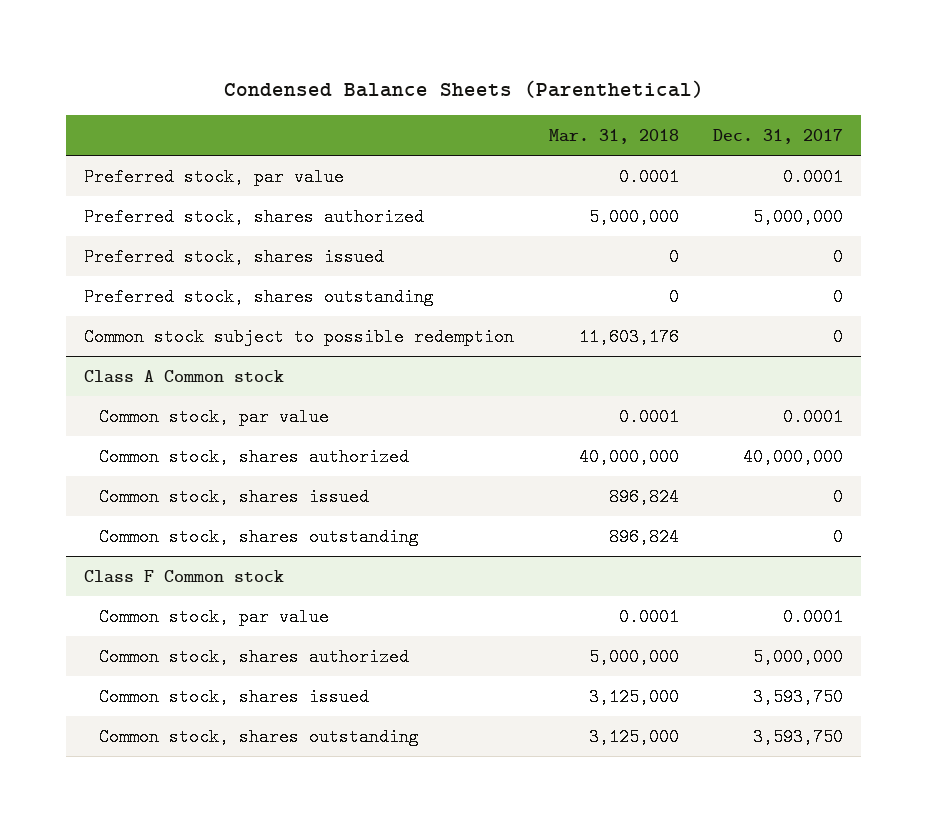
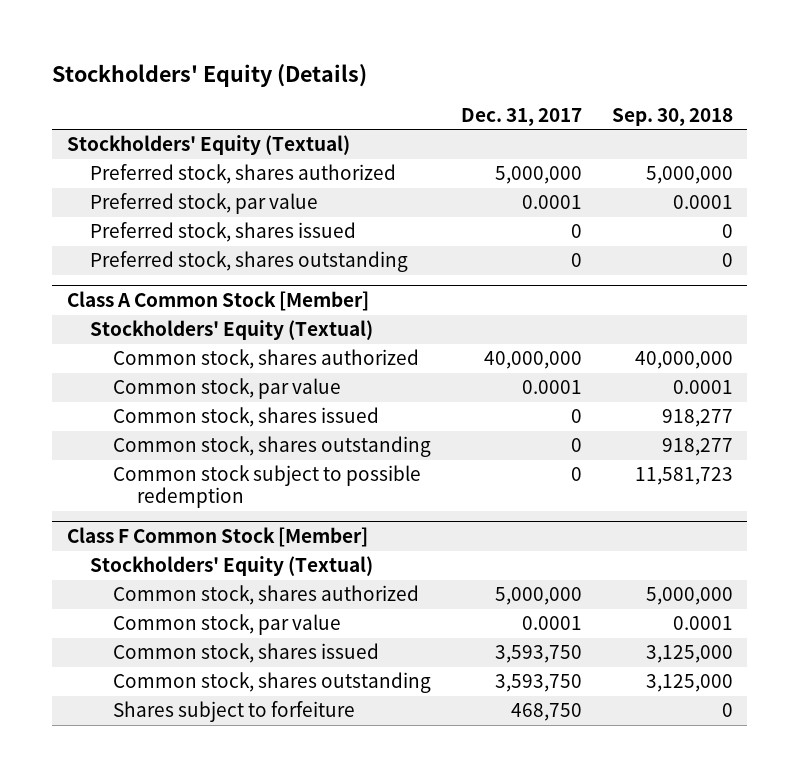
[223,80,704,99] Condensed Balance Sheets (Parenthetical) -> [52,63,368,87] Stockholders' Equity (Details)
[548,129,679,145] Mar. 31, 2018 -> none
none -> [611,107,733,126] Sep. 30, 2018
none -> [67,135,351,156] Stockholders' Equity (Textual)
[83,167,344,186] Preferred stock, par value -> [90,193,319,215] Preferred stock, par value
[83,327,514,346] Common stock subject to possible redemption -> none
[98,407,329,426] Common stock, par value -> none
[83,369,284,383] Class A Common stock -> [67,291,370,312] Class A Common Stock [Member]
none -> [90,320,374,341] Stockholders' Equity (Textual)
none -> [113,378,342,400] Common stock, par value
[98,607,329,626] Common stock, par value -> none
none -> [113,465,422,509] Common stock subject to possible redemption
[83,569,284,583] Class F Common stock -> [67,527,369,548] Class F Common Stock [Member]
none -> [90,556,374,577] Stockholders' Equity (Textual)
none -> [113,614,342,636] Common stock, par value
none -> [113,701,356,723] Shares subject to forfeiture

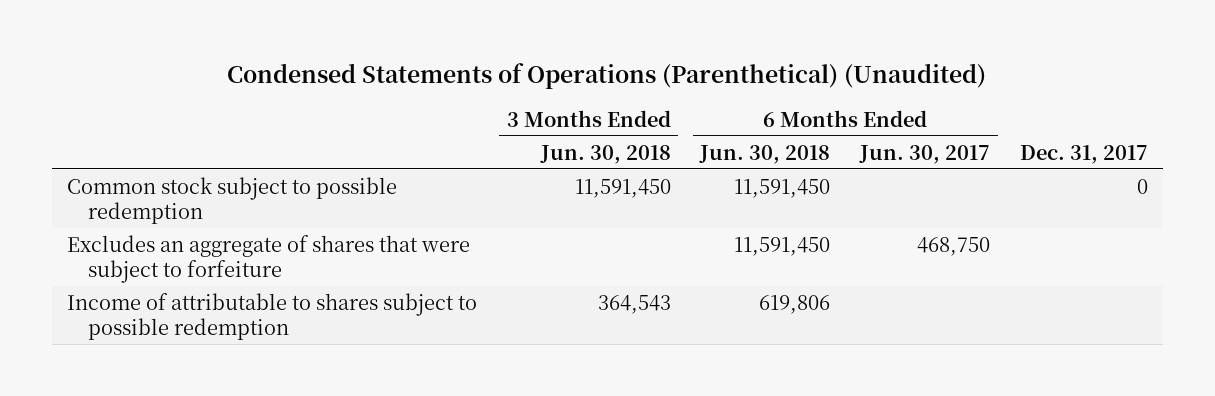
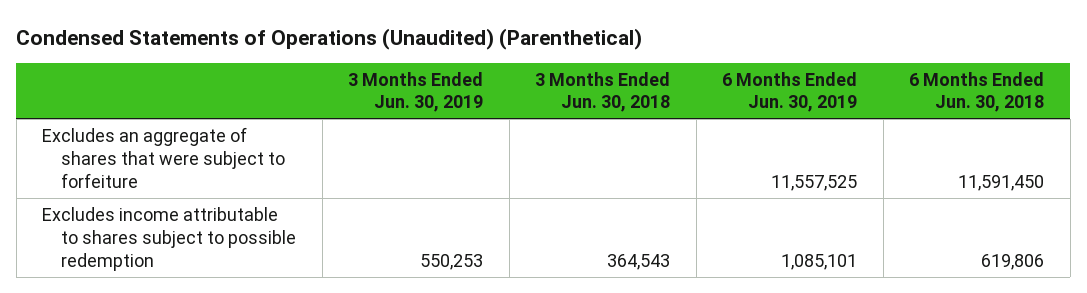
[227,62,987,89] Condensed Statements of Operations (Parenthetical) (Unaudited) -> [16,27,643,50] Condensed Statements of Operations (Unaudited) (Parenthetical)
[859,144,991,164] Jun. 30, 2017 -> none
[1019,144,1148,164] Dec. 31, 2017 -> none
none -> [348,71,484,113] 3 Months Ended Jun. 30, 2019
none -> [722,71,858,113] 6 Months Ended Jun. 30, 2019
[66,176,397,225] Common stock subject to possible redemption -> none
[66,292,477,341] Income of attributable to shares subject to possible redemption -> [42,206,297,271] Excludes income attributable to shares subject to possible redemption

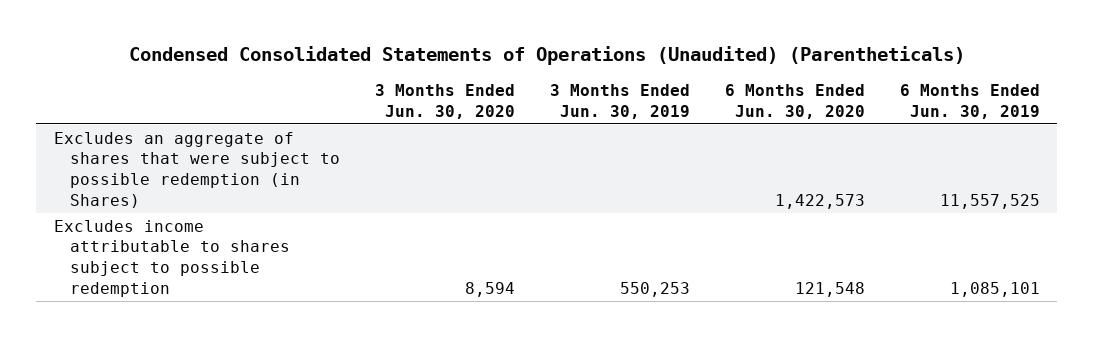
[16,27,643,50] Condensed Statements of Operations (Unaudited) (Parenthetical) -> [128,46,965,66] Condensed Consolidated Statements of Operations (Unaudited) (Parentheticals)
[535,71,671,113] 3 Months Ended Jun. 30, 2018 -> none
[909,71,1045,113] 6 Months Ended Jun. 30, 2018 -> none
none -> [375,84,516,119] 3 Months Ended Jun. 30, 2020
none -> [724,84,865,119] 6 Months Ended Jun. 30, 2020
[42,126,286,188] Excludes an aggregate of shares that were subject to forfeiture -> [53,131,341,209] Excludes an aggregate of shares that were subject to possible redemption (in Shares)

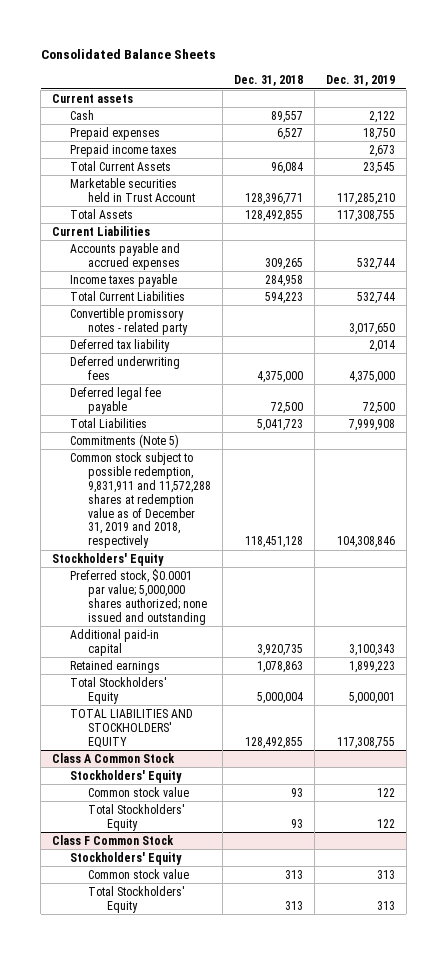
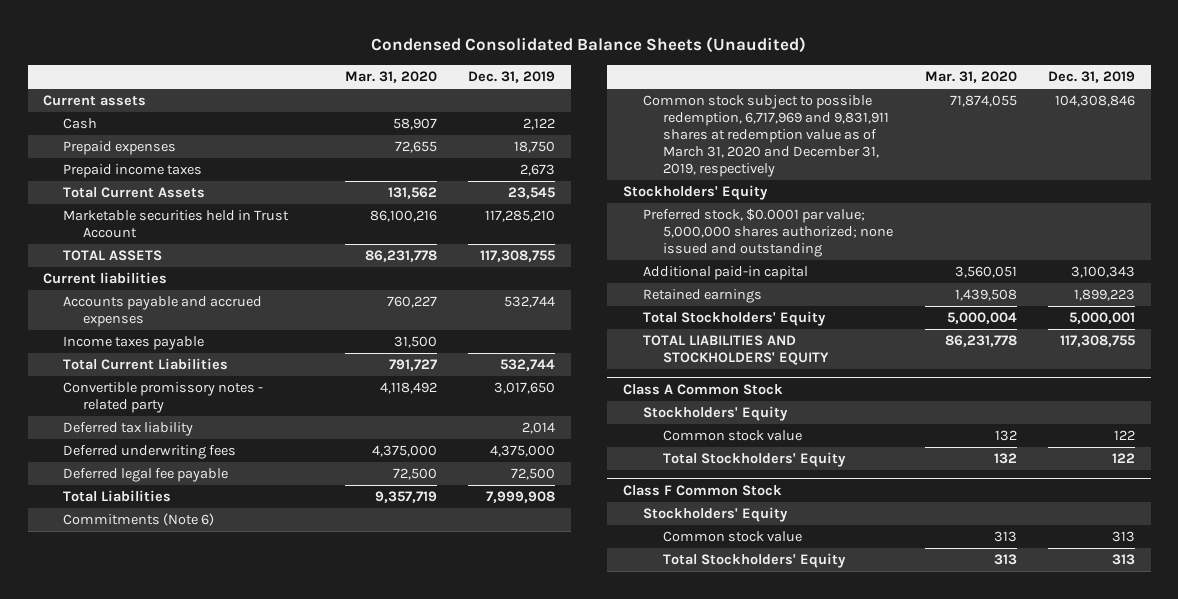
[40,49,216,60] Consolidated Balance Sheets -> [371,37,807,54] Condensed Consolidated Balance Sheets (Unaudited)
[234,75,304,87] Dec. 31, 2018 -> none
none -> [344,71,437,84] Mar. 31, 2020
[70,208,134,219] Total Assets -> [63,250,163,262] TOTAL ASSETS
[52,225,151,236] Current Liabilities -> [43,272,168,285] Current liabilities
[70,433,180,448] Commitments (Note 5) -> [63,513,215,527] Commitments (Note 6)
[70,451,212,549] Common stock subject to possible redemption, 9,831,911 and 11,572,288 shares at redemption value as of December 31, 2019 and 2018, respectively -> [643,95,890,177] Common stock subject to possible redemption, 6,717,969 and 9,831,911 shares at redemption value as of March 31, 2020 and December 31, 2019, respectively

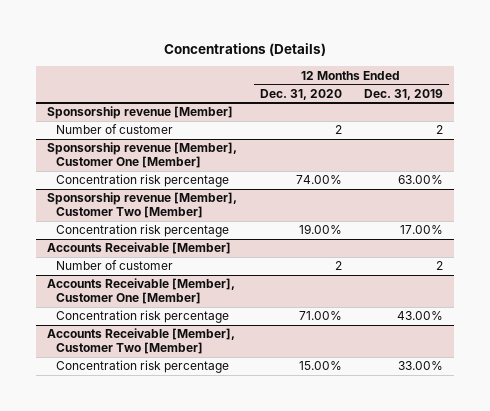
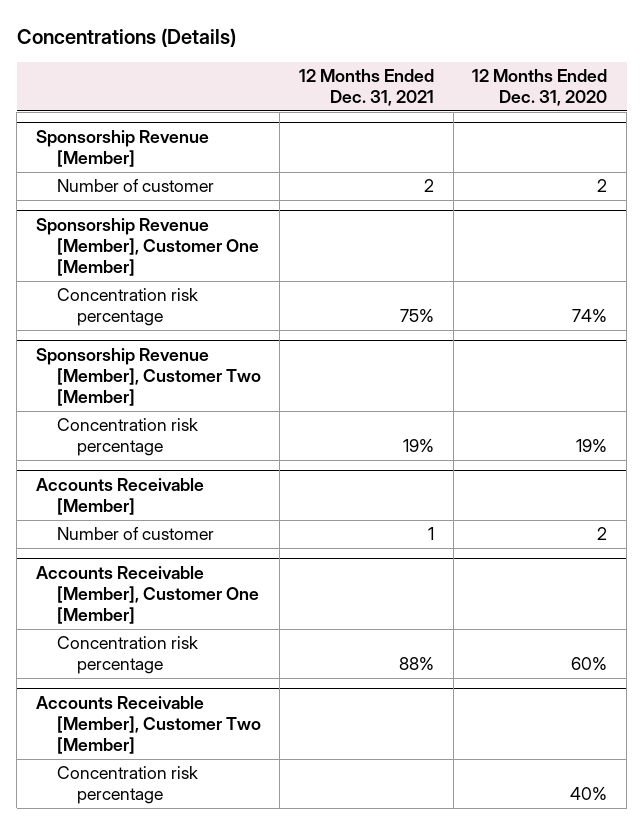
[364,88,444,100] Dec. 31, 2019 -> none
none -> [299,69,435,107] 12 Months Ended Dec. 31, 2021
[47,106,234,120] Sponsorship revenue [Member] -> [36,129,210,167] Sponsorship Revenue [Member]
[47,142,238,169] Sponsorship revenue [Member], Customer One [Member] -> [36,217,259,276] Sponsorship Revenue [Member], Customer One [Member]
[295,175,342,185] 74.00% -> [572,309,608,323] 74%
[47,192,238,219] Sponsorship revenue [Member], Customer Two [Member] -> [36,347,261,406] Sponsorship Revenue [Member], Customer Two [Member]
[298,224,342,235] 19.00% -> [576,439,608,453] 19%
[298,311,342,321] 71.00% -> [571,657,608,671] 60%
[298,361,342,371] 15.00% -> [570,787,608,801] 40%

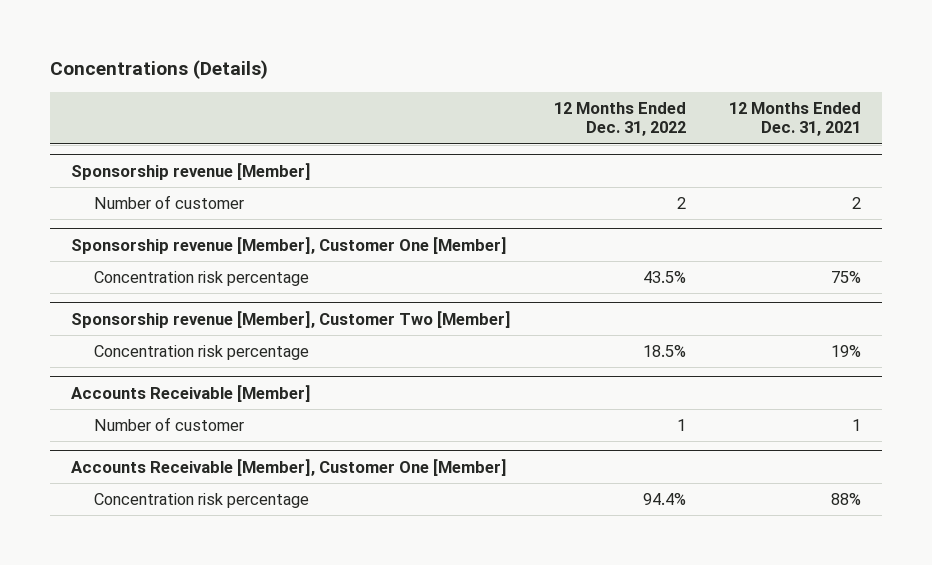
[472,69,608,107] 12 Months Ended Dec. 31, 2020 -> none
none -> [553,101,686,137] 12 Months Ended Dec. 31, 2022
[36,129,210,167] Sponsorship Revenue [Member] -> [71,162,312,180] Sponsorship revenue [Member]
[36,217,259,276] Sponsorship Revenue [Member], Customer One [Member] -> [71,236,508,254] Sponsorship revenue [Member], Customer One [Member]
[36,347,261,406] Sponsorship Revenue [Member], Customer Two [Member] -> [71,310,512,328] Sponsorship revenue [Member], Customer Two [Member]
[36,695,261,754] Accounts Receivable [Member], Customer Two [Member] -> none
[56,766,198,805] Concentration risk percentage -> none

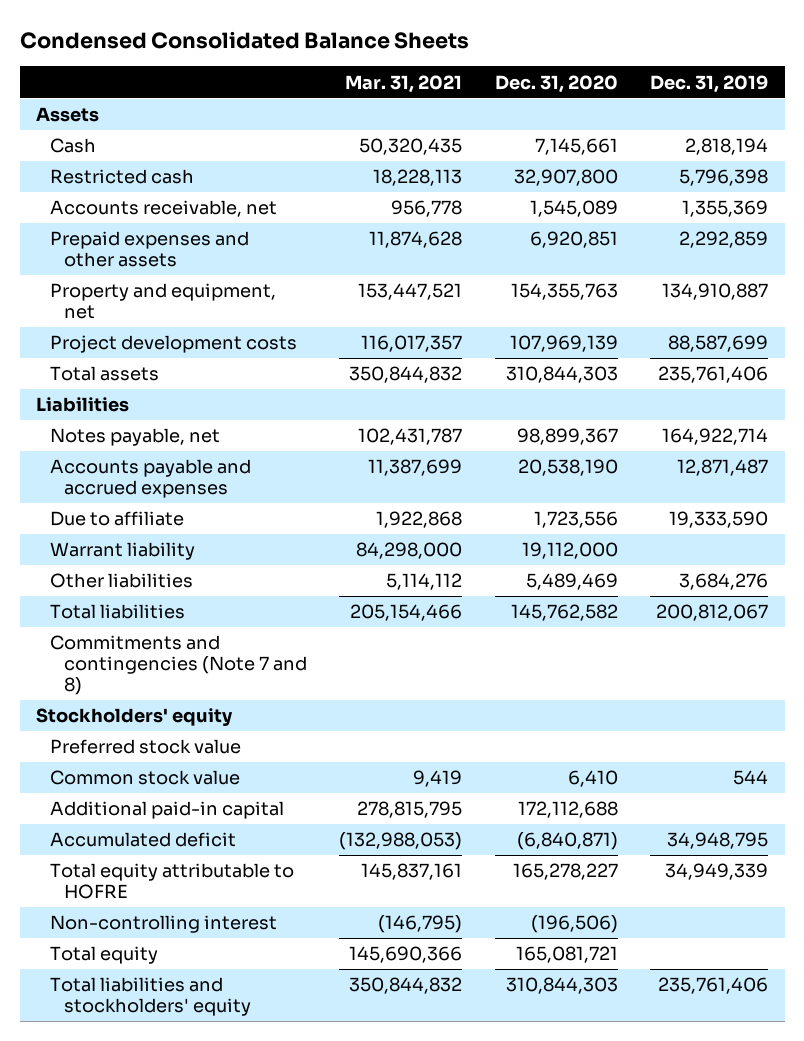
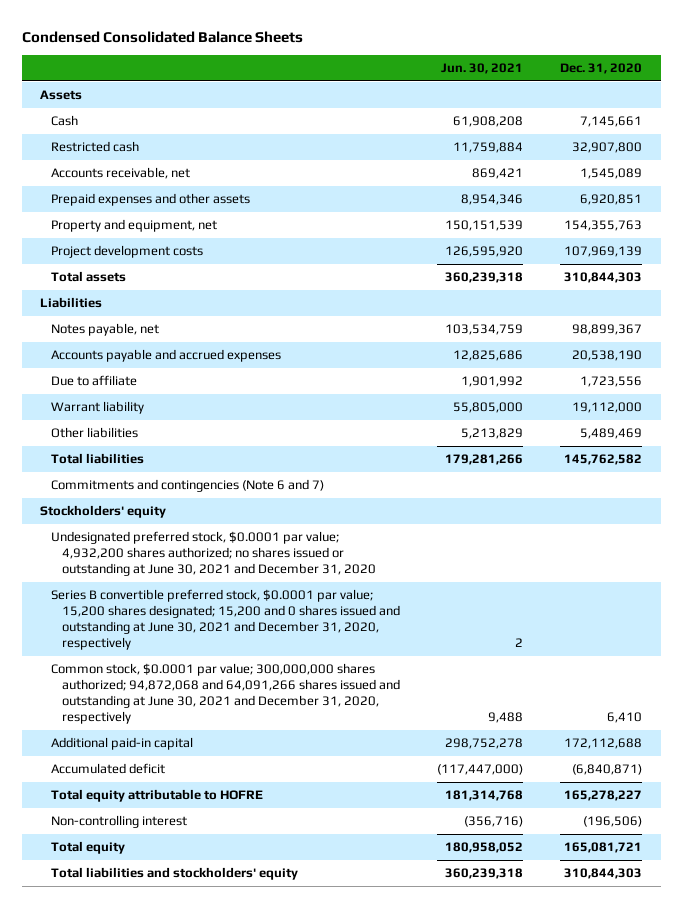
[345,74,463,93] Mar. 31, 2021 -> none
[650,74,769,93] Dec. 31, 2019 -> none
none -> [441,63,524,75] Jun. 30, 2021
[49,635,307,696] Commitments and contingencies (Note 7 and 8) -> [51,479,325,493] Commitments and contingencies (Note 6 and 7)
[49,739,241,755] Preferred stock value -> [51,531,377,577] Undesignated preferred stock, $0.0001 par value; 4,932,200 shares authorized; no shares issued or outstanding at June 30, 2021 and December 31, 2020
none -> [51,589,401,651] Series B convertible preferred stock, $0.0001 par value; 15,200 shares designated; 15,200 and 0 shares issued and outstanding at June 30, 2021 and December 31, 2020, respectively
[49,770,240,786] Common stock value -> [51,663,401,725] Common stock, $0.0001 par value; 300,000,000 shares authorized; 94,872,068 and 64,091,266 shares issued and outstanding at June 30, 2021 and December 31, 2020, respectively

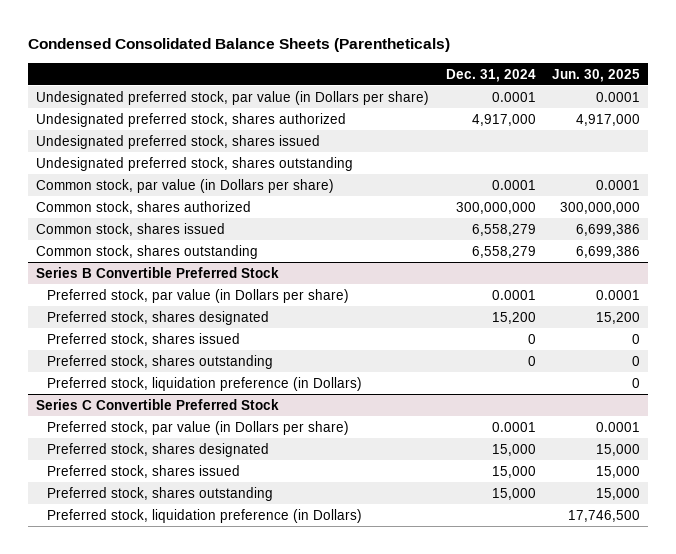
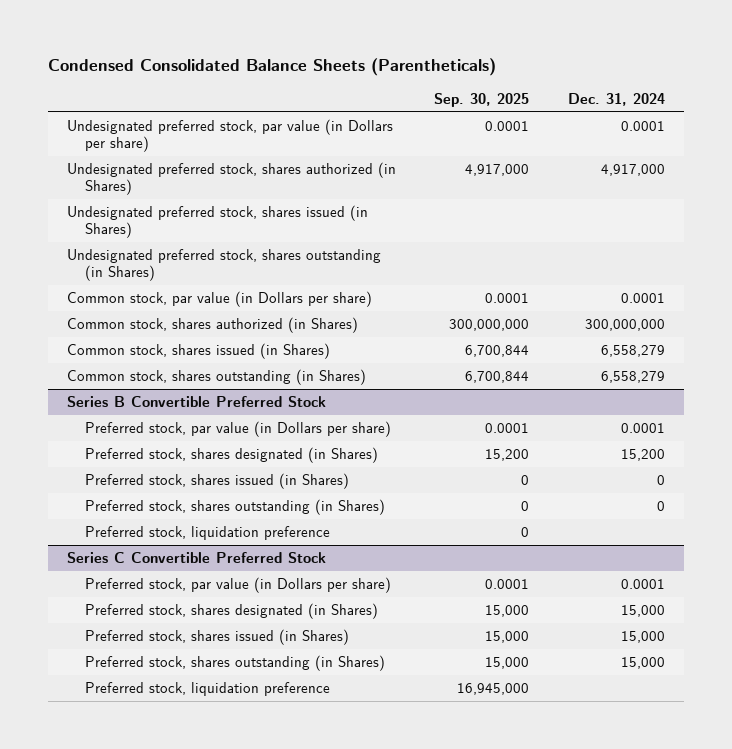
[551,68,640,82] Jun. 30, 2025 -> none
none -> [434,92,530,107] Sep. 30, 2025
[36,112,347,127] Undesignated preferred stock, shares authorized -> [66,162,396,196] Undesignated preferred stock, shares authorized (in Shares)
[36,134,321,149] Undesignated preferred stock, shares issued -> [66,205,368,239] Undesignated preferred stock, shares issued (in Shares)
[36,156,354,171] Undesignated preferred stock, shares outstanding -> [66,249,381,282] Undesignated preferred stock, shares outstanding (in Shares)
[36,200,252,214] Common stock, shares authorized -> [66,317,358,334] Common stock, shares authorized (in Shares)
[36,222,226,236] Common stock, shares issued -> [66,343,330,360] Common stock, shares issued (in Shares)
[36,244,259,259] Common stock, shares outstanding -> [66,369,366,386] Common stock, shares outstanding (in Shares)
[47,310,270,325] Preferred stock, shares designated -> [85,447,379,464] Preferred stock, shares designated (in Shares)
[47,332,241,346] Preferred stock, shares issued -> [85,473,350,490] Preferred stock, shares issued (in Shares)
[47,354,274,369] Preferred stock, shares outstanding -> [85,499,386,516] Preferred stock, shares outstanding (in Shares)
[47,376,363,391] Preferred stock, liquidation preference (in Dollars) -> [85,526,331,541] Preferred stock, liquidation preference
[47,442,270,457] Preferred stock, shares designated -> [85,603,379,620] Preferred stock, shares designated (in Shares)
[47,464,241,478] Preferred stock, shares issued -> [85,629,350,646] Preferred stock, shares issued (in Shares)
[47,486,274,501] Preferred stock, shares outstanding -> [85,655,386,672] Preferred stock, shares outstanding (in Shares)
[47,508,363,523] Preferred stock, liquidation preference (in Dollars) -> [85,682,331,697] Preferred stock, liquidation preference

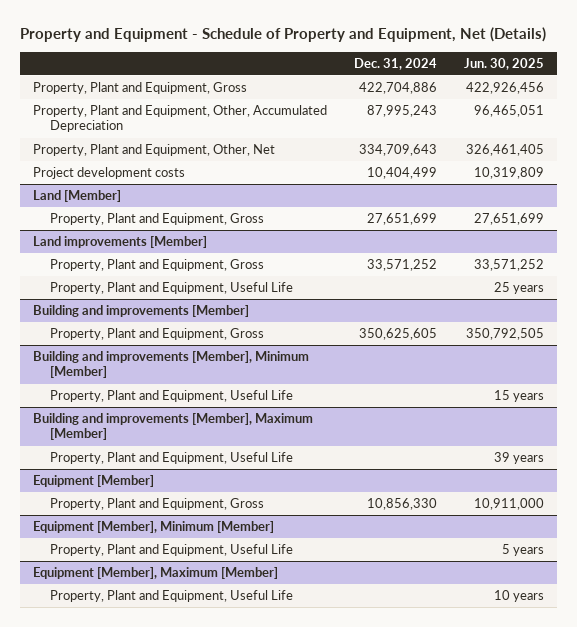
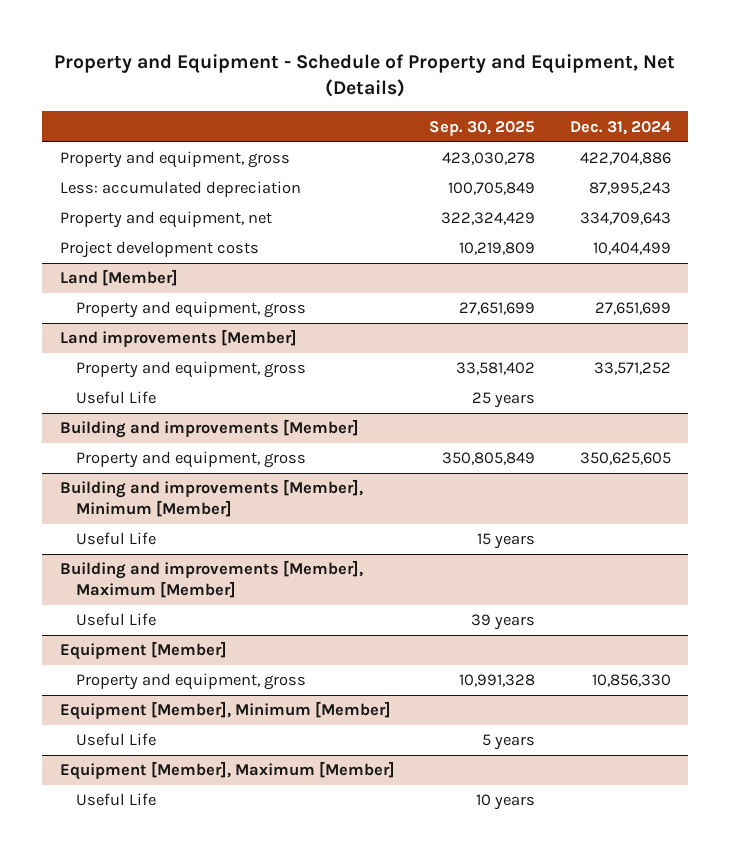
[463,57,544,70] Jun. 30, 2025 -> none
none -> [429,120,536,136] Sep. 30, 2025
[33,82,248,95] Property, Plant and Equipment, Gross -> [59,151,290,169] Property and equipment, gross
[33,105,328,133] Property, Plant and Equipment, Other, Accumulated Depreciation -> [59,181,301,198] Less: accumulated depreciation
[33,144,276,157] Property, Plant and Equipment, Other, Net -> [59,211,272,229] Property and equipment, net
[50,213,265,226] Property, Plant and Equipment, Gross -> [75,301,306,319] Property and equipment, gross
[50,259,265,272] Property, Plant and Equipment, Gross -> [75,361,306,379] Property and equipment, gross
[50,282,294,295] Property, Plant and Equipment, Useful Life -> [75,391,156,405] Useful Life
[50,328,265,341] Property, Plant and Equipment, Gross -> [75,451,306,469] Property and equipment, gross
[50,390,294,403] Property, Plant and Equipment, Useful Life -> [75,532,156,546] Useful Life
[50,452,294,465] Property, Plant and Equipment, Useful Life -> [75,613,156,627] Useful Life
[50,498,265,511] Property, Plant and Equipment, Gross -> [75,673,306,691] Property and equipment, gross
[50,544,294,557] Property, Plant and Equipment, Useful Life -> [75,733,156,747] Useful Life
[50,590,294,603] Property, Plant and Equipment, Useful Life -> [75,793,156,807] Useful Life

